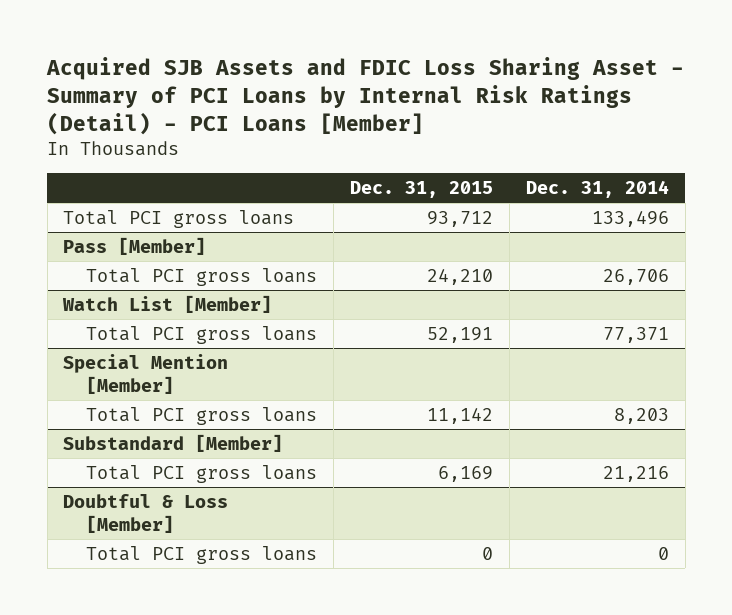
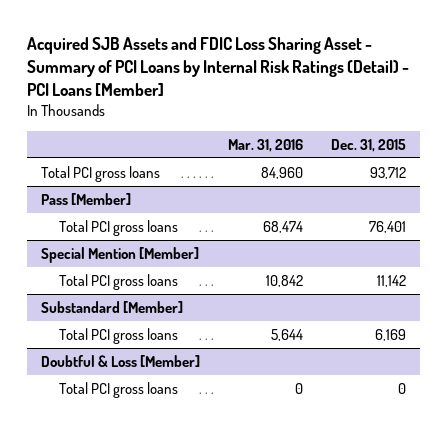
[525,179,669,198] Dec. 31, 2014 -> none
none -> [227,138,303,152] Mar. 31, 2016
[62,294,273,313] Watch List [Member] -> none
[85,325,317,344] Total PCI gross loans -> none
[426,268,493,285] 24,210 -> [368,221,406,234] 76,401

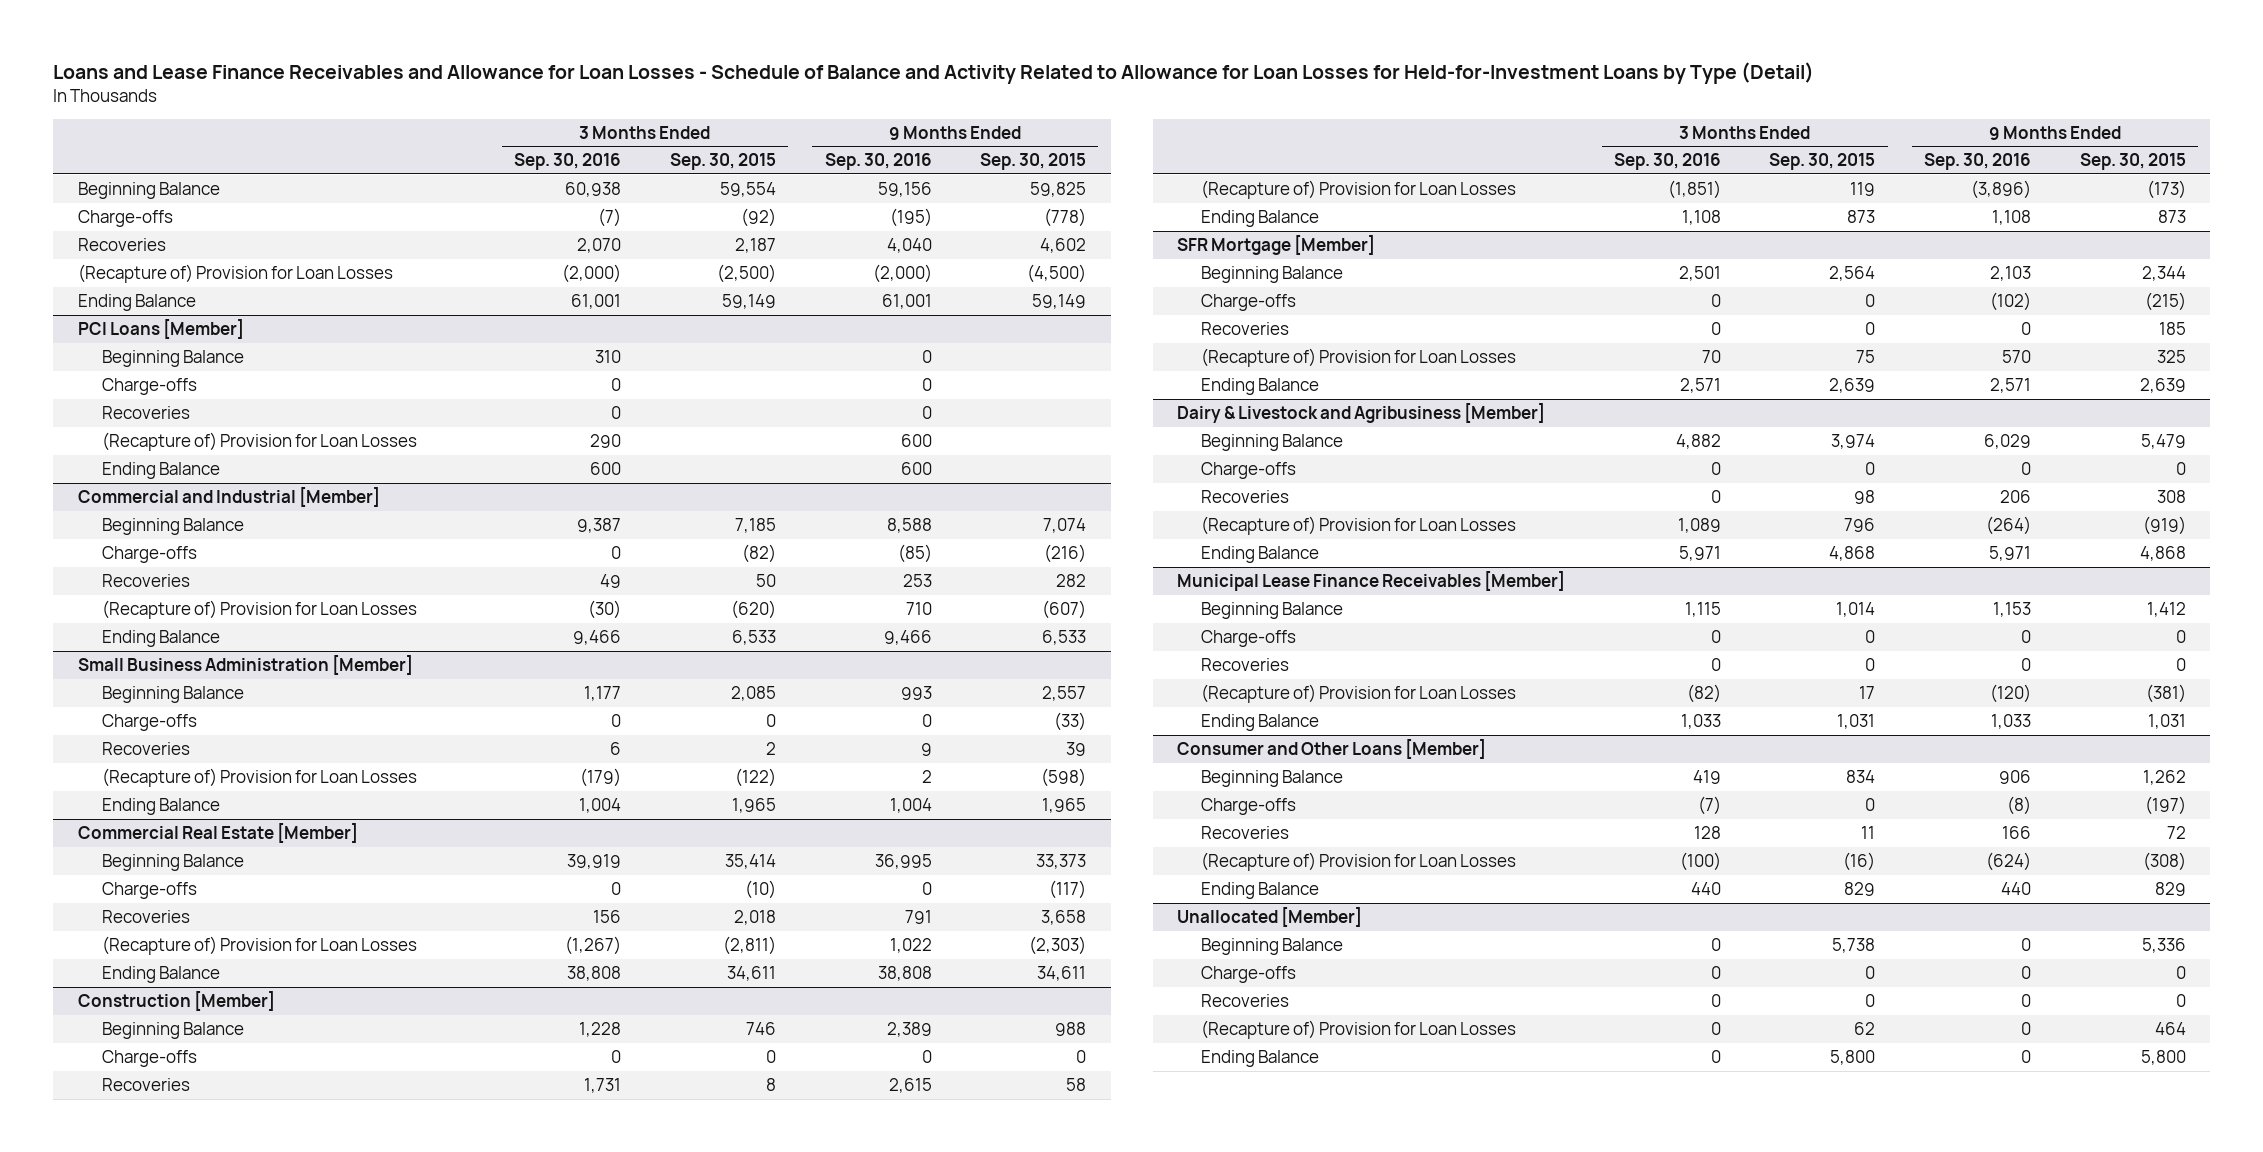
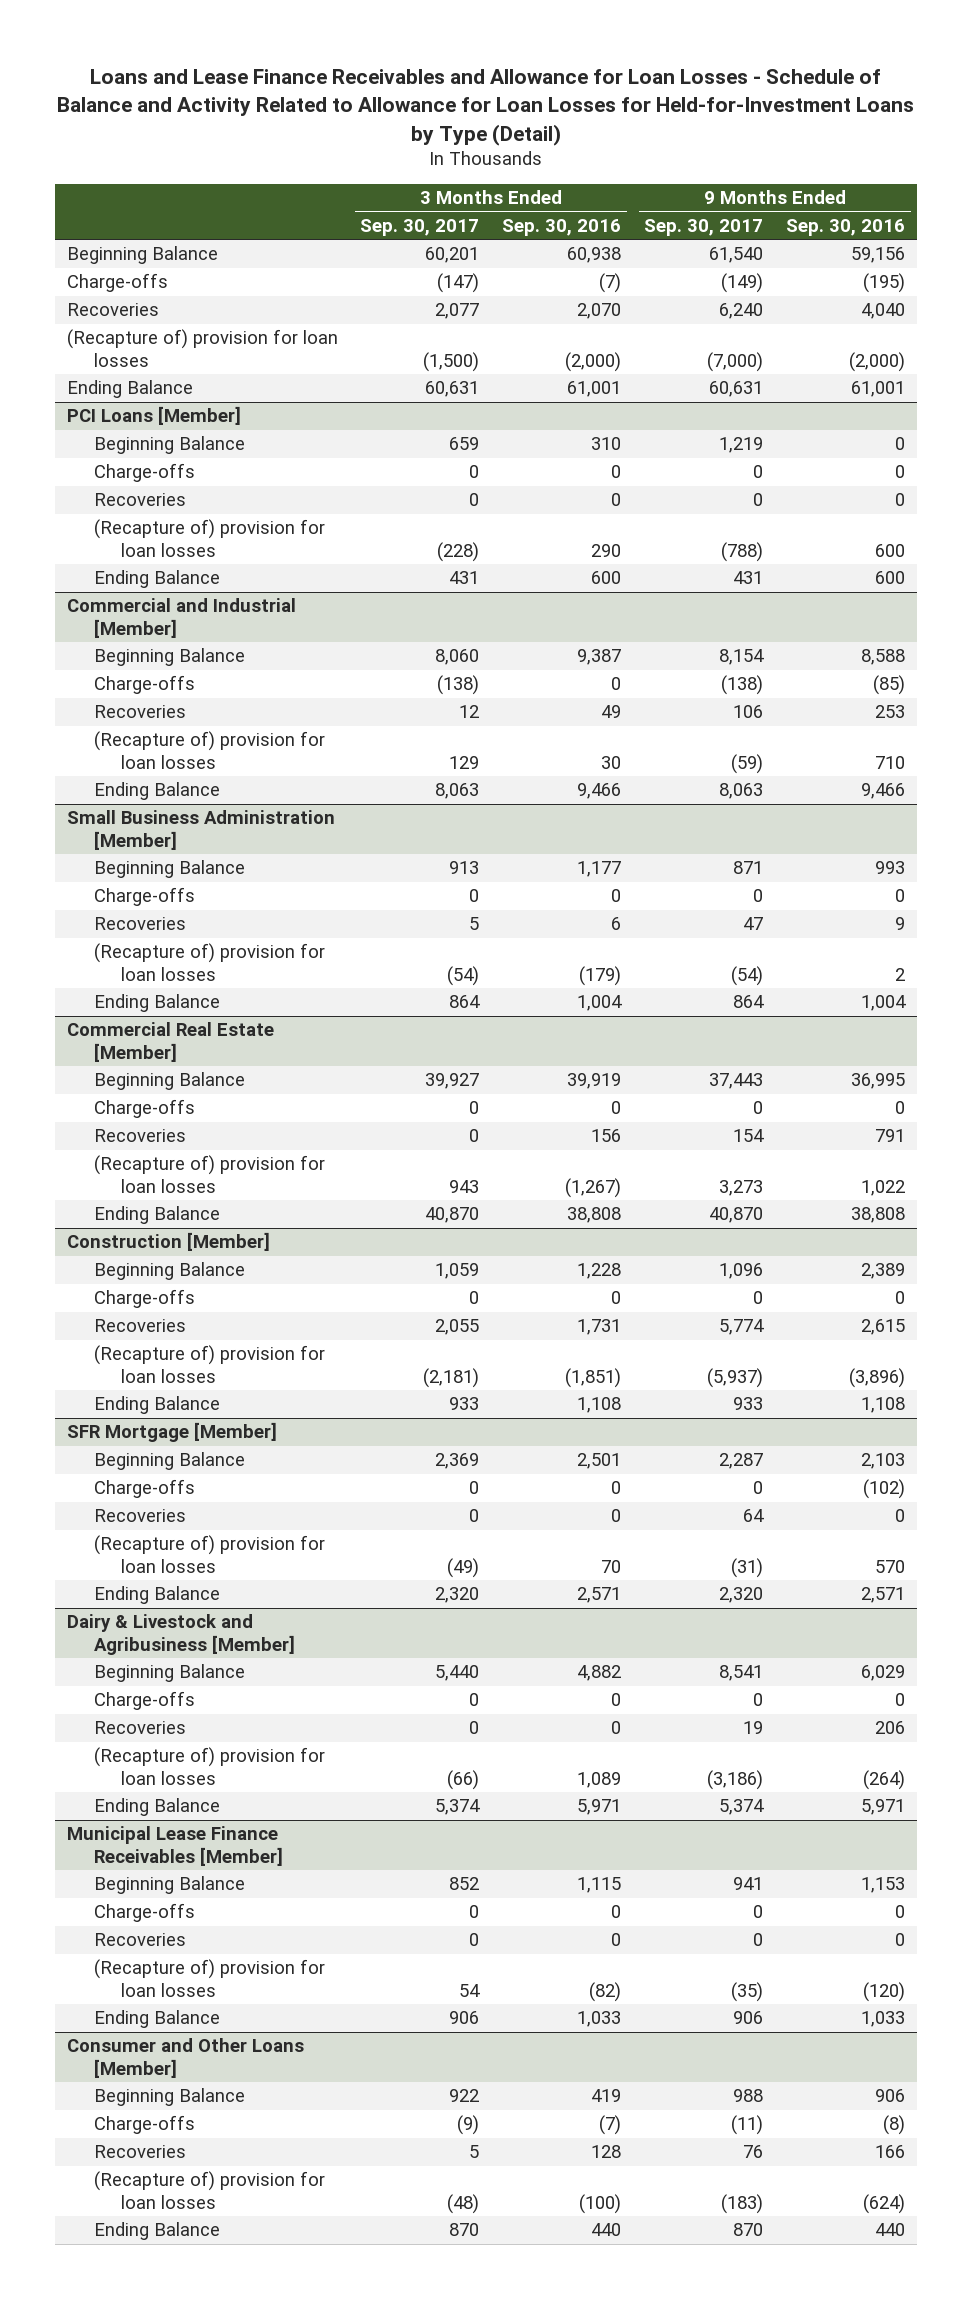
[669,153,776,171] Sep. 30, 2015 -> none
[980,153,1087,171] Sep. 30, 2015 -> none
none -> [360,218,480,236] Sep. 30, 2017
none -> [644,218,764,236] Sep. 30, 2017
[77,263,393,283] (Recapture of) Provision for Loan Losses -> [66,329,338,367] (Recapture of) provision for loan losses
[101,431,417,451] (Recapture of) Provision for Loan Losses -> [93,519,325,557] (Recapture of) provision for loan losses
[101,599,417,619] (Recapture of) Provision for Loan Losses -> [93,731,325,769] (Recapture of) provision for loan losses
[588,599,622,619] (30) -> [601,755,622,769] 30
[101,767,417,787] (Recapture of) Provision for Loan Losses -> [93,943,325,981] (Recapture of) provision for loan losses
[101,935,417,955] (Recapture of) Provision for Loan Losses -> [93,1155,325,1193] (Recapture of) provision for loan losses
[1201,179,1517,199] (Recapture of) Provision for Loan Losses -> [93,1345,325,1383] (Recapture of) provision for loan losses
[1201,347,1517,367] (Recapture of) Provision for Loan Losses -> [93,1535,325,1573] (Recapture of) provision for loan losses
[1201,515,1517,535] (Recapture of) Provision for Loan Losses -> [93,1747,325,1785] (Recapture of) provision for loan losses
[1201,683,1517,703] (Recapture of) Provision for Loan Losses -> [93,1959,325,1997] (Recapture of) provision for loan losses
[1201,851,1517,871] (Recapture of) Provision for Loan Losses -> [93,2171,325,2209] (Recapture of) provision for loan losses
[1177,906,1363,927] Unallocated [Member] -> none
[1201,937,1344,955] Beginning Balance -> none
[1201,965,1297,983] Charge-offs -> none
[1201,993,1290,1007] Recoveries -> none
[1201,1019,1517,1039] (Recapture of) Provision for Loan Losses -> none
[1201,1049,1320,1067] Ending Balance -> none

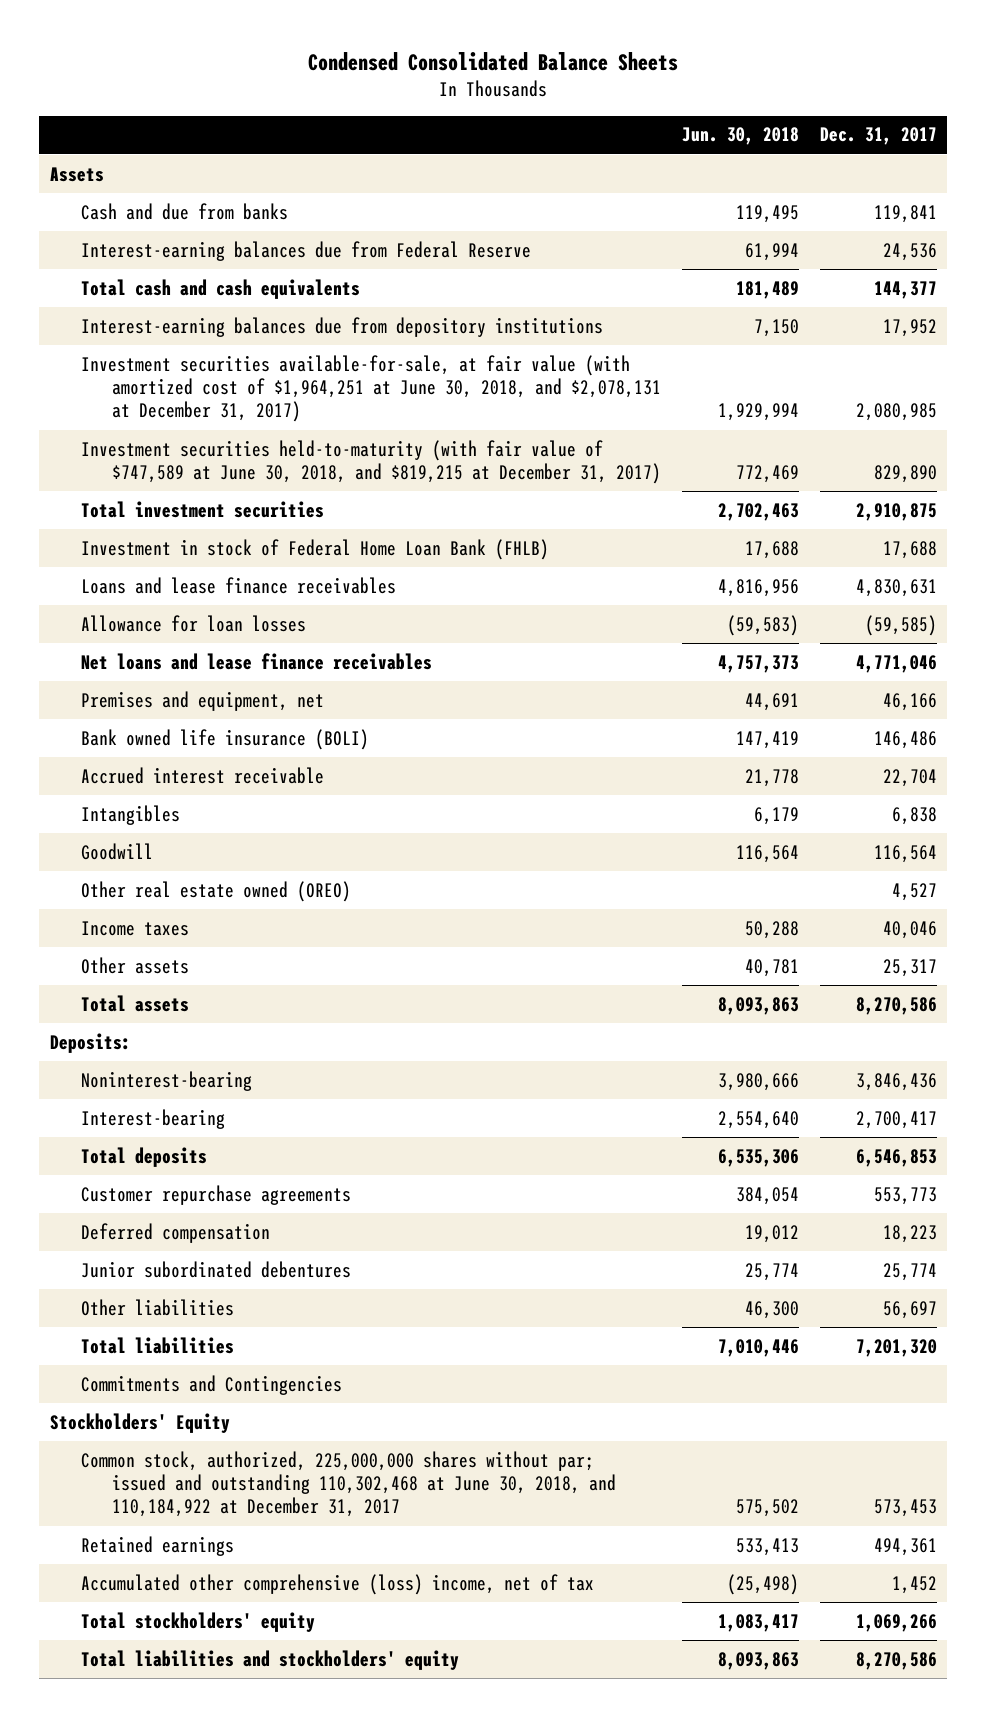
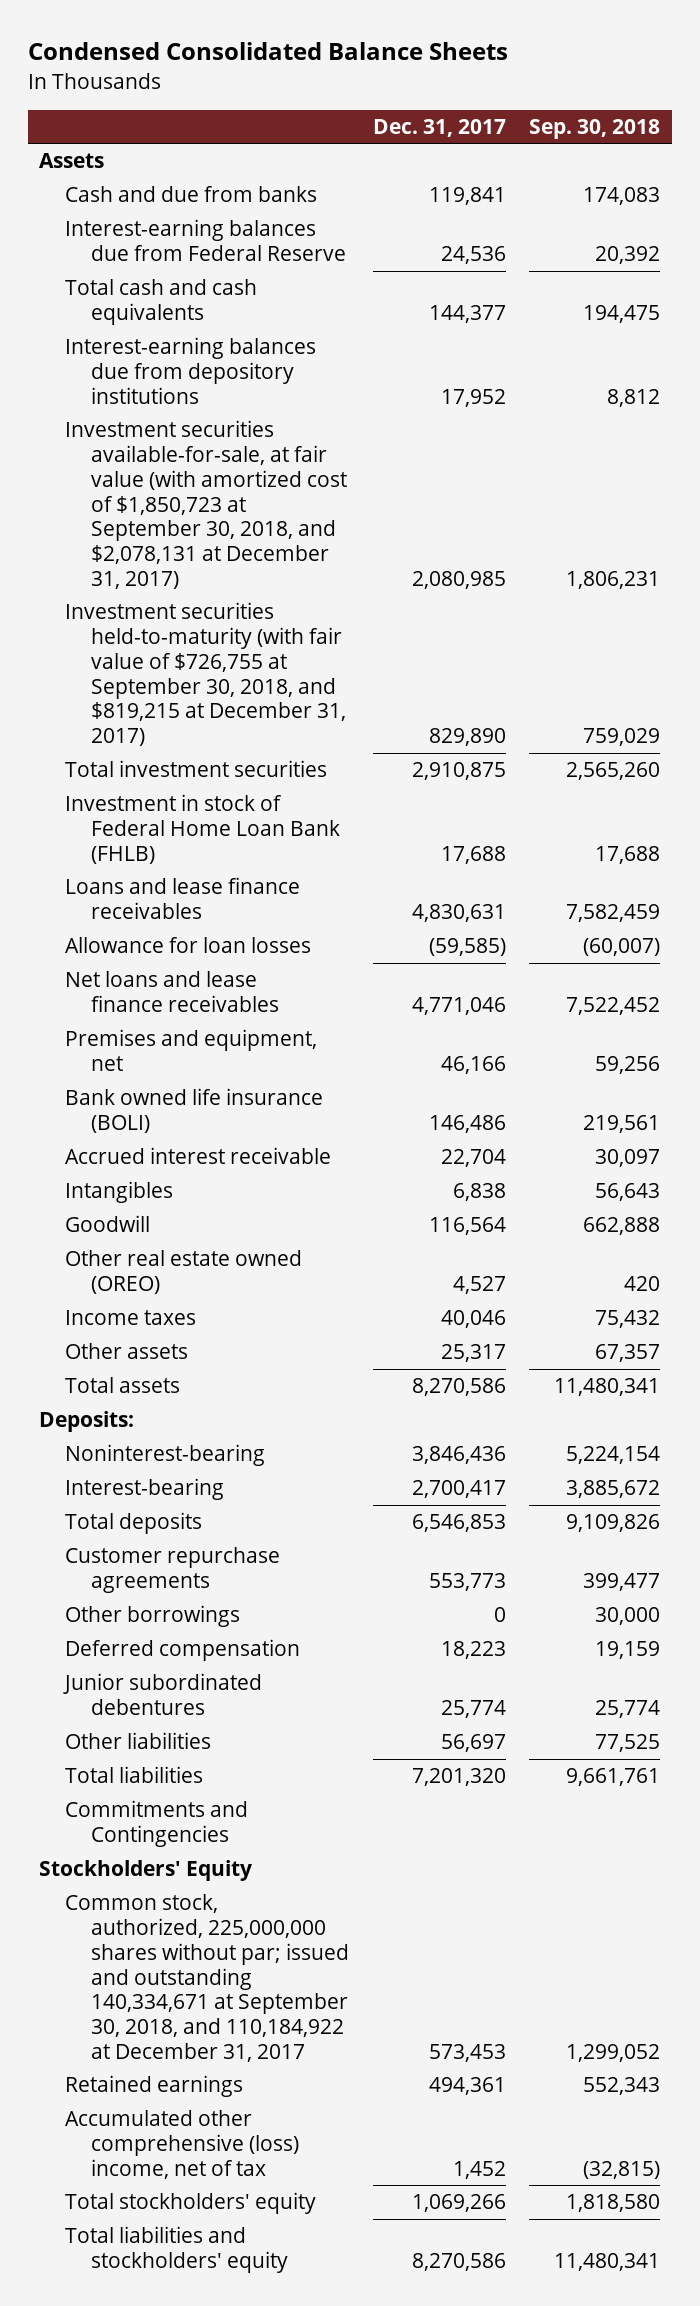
[681,127,799,146] Jun. 30, 2018 -> none
none -> [529,118,661,139] Sep. 30, 2018
[80,354,661,423] Investment securities available-for-sale, at fair value (with amortized cost of $1,964,251 at June 30, 2018, and $2,078,131 at December 31, 2017) -> [65,420,347,589] Investment securities available-for-sale, at fair value (with amortized cost of $1,850,723 at September 30, 2018, and $2,078,131 at December 31, 2017)
[80,439,661,485] Investment securities held-to-maturity (with fair value of $747,589 at June 30, 2018, and $819,215 at December 31, 2017) -> [65,602,346,747] Investment securities held-to-maturity (with fair value of $726,755 at September 30, 2018, and $819,215 at December 31, 2017)
none -> [65,1605,241,1628] Other borrowings
[80,1450,616,1518] Common stock, authorized, 225,000,000 shares without par; issued and outstanding 110,302,468 at June 30, 2018, and 110,184,922 at December 31, 2017 -> [65,1894,349,2062] Common stock, authorized, 225,000,000 shares without par; issued and outstanding 140,334,671 at September 30, 2018, and 110,184,922 at December 31, 2017

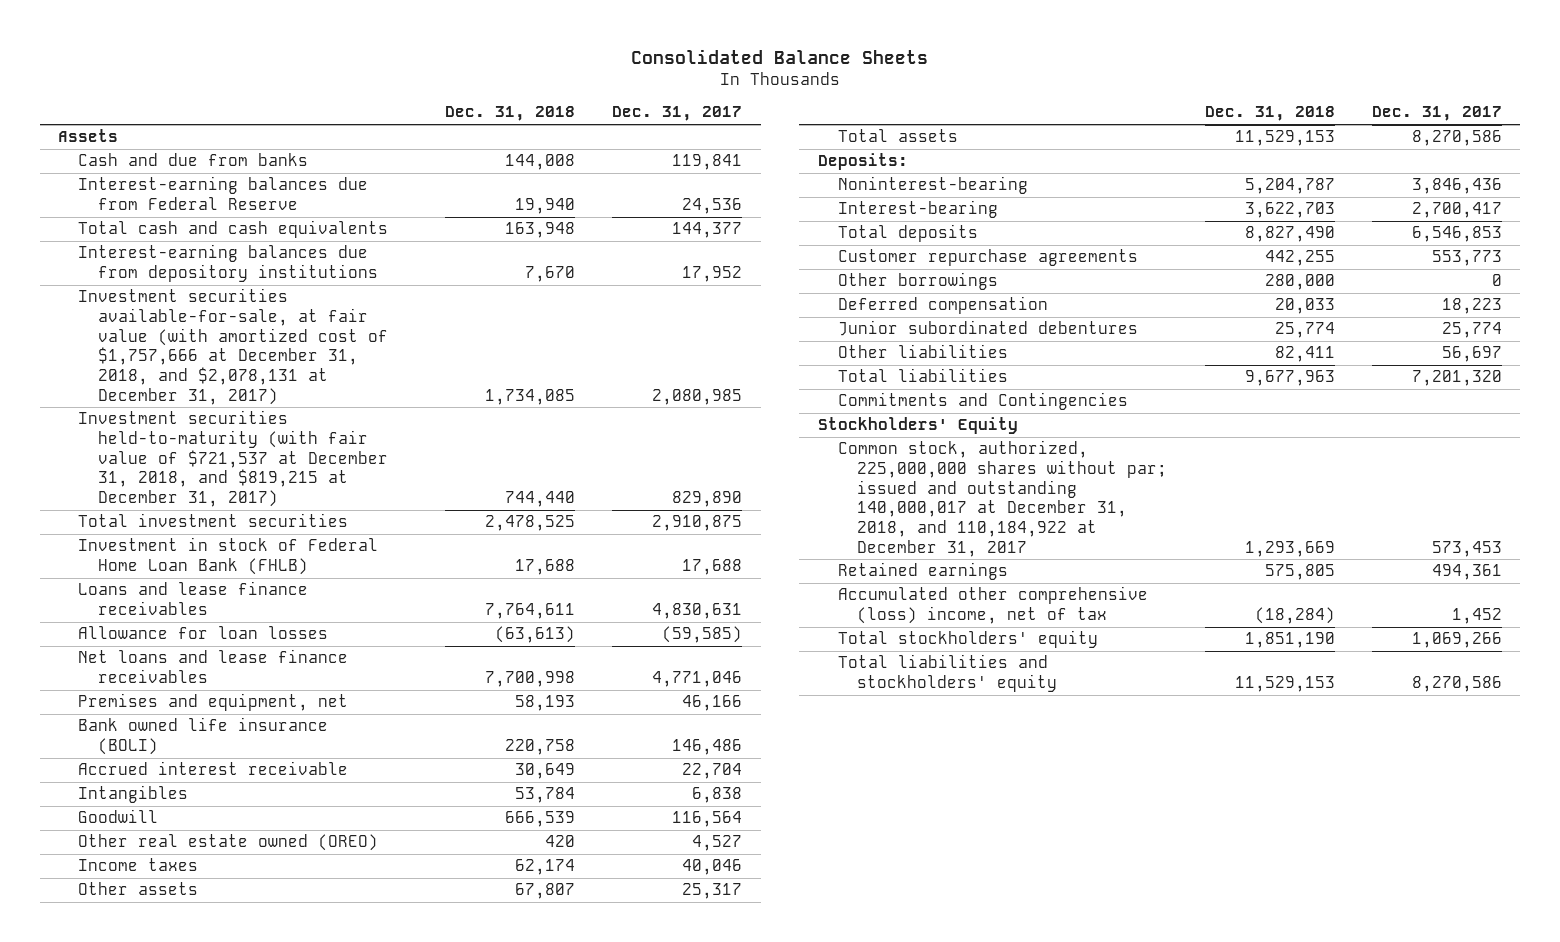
[27,42,508,61] Condensed Consolidated Balance Sheets -> [631,48,929,64] Consolidated Balance Sheets
[529,118,661,139] Sep. 30, 2018 -> none
none -> [444,106,575,122] Dec. 31, 2018
[65,420,347,589] Investment securities available-for-sale, at fair value (with amortized cost of $1,850,723 at September 30, 2018, and $2,078,131 at December 31, 2017) -> [78,288,388,405] Investment securities available-for-sale, at fair value (with amortized cost of $1,757,666 at December 31, 2018, and $2,078,131 at December 31, 2017)
[65,602,346,747] Investment securities held-to-maturity (with fair value of $726,755 at September 30, 2018, and $819,215 at December 31, 2017) -> [78,410,388,507] Investment securities held-to-maturity (with fair value of $721,537 at December 31, 2018, and $819,215 at December 31, 2017)
[65,1894,349,2062] Common stock, authorized, 225,000,000 shares without par; issued and outstanding 140,334,671 at September 30, 2018, and 110,184,922 at December 31, 2017 -> [837,440,1168,557] Common stock, authorized, 225,000,000 shares without par; issued and outstanding 140,000,017 at December 31, 2018, and 110,184,922 at December 31, 2017

